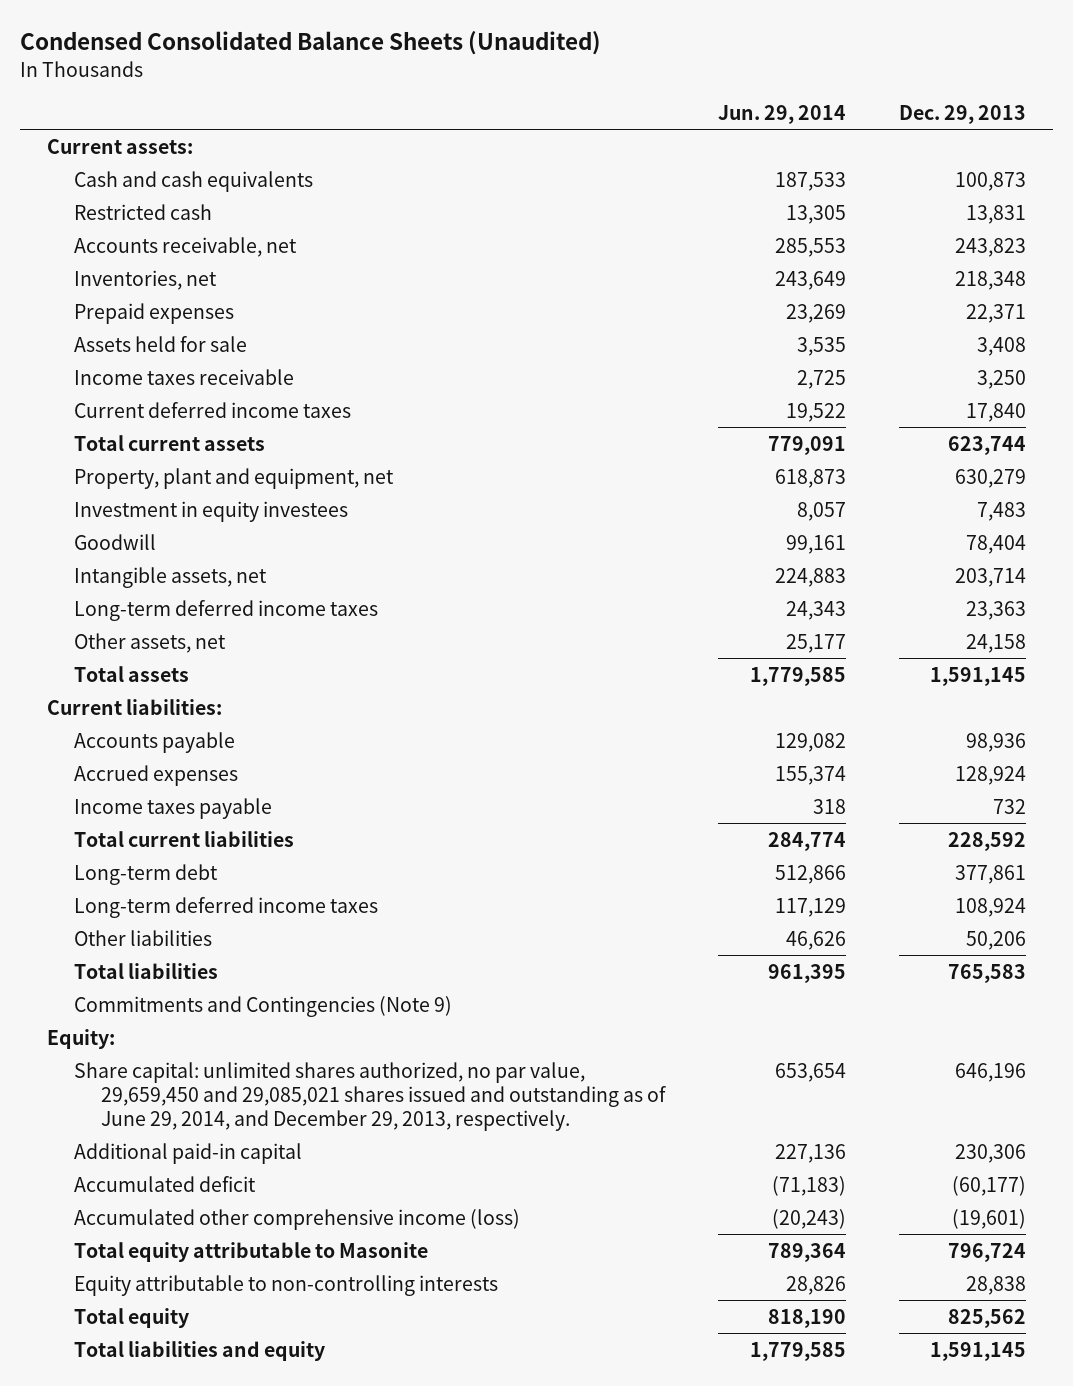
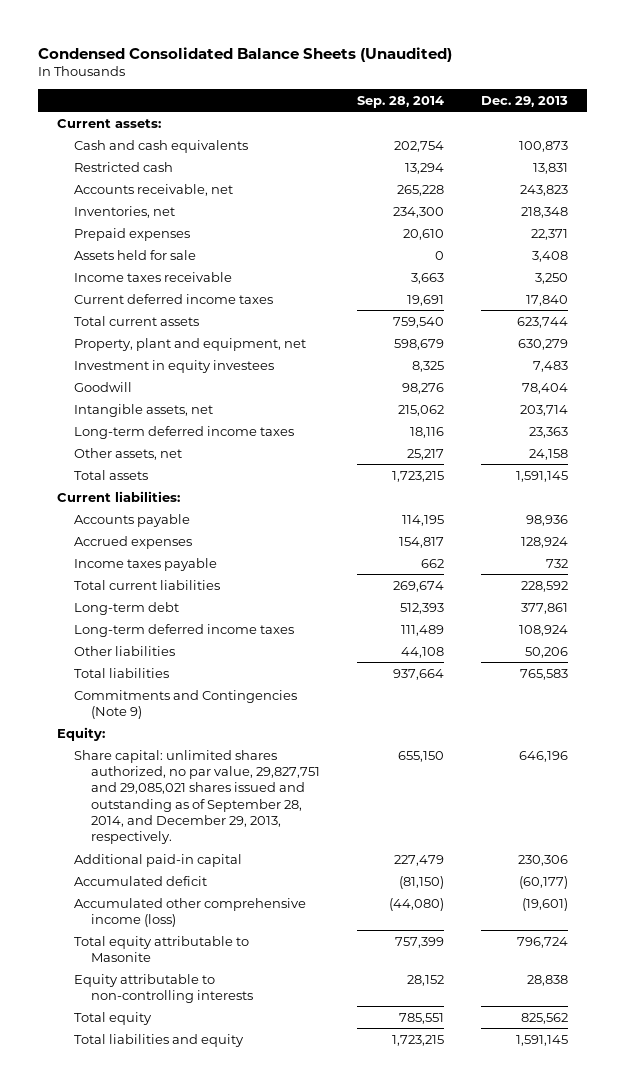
[717,104,846,124] Jun. 29, 2014 -> none
none -> [356,95,444,108] Sep. 28, 2014
[73,1061,666,1131] Share capital: unlimited shares authorized, no par value, 29,659,450 and 29,085,021 shares issued and outstanding as of June 29, 2014, and December 29, 2013, respectively. -> [73,749,320,845] Share capital: unlimited shares authorized, no par value, 29,827,751 and 29,085,021 shares issued and outstanding as of September 28, 2014, and December 29, 2013, respectively.

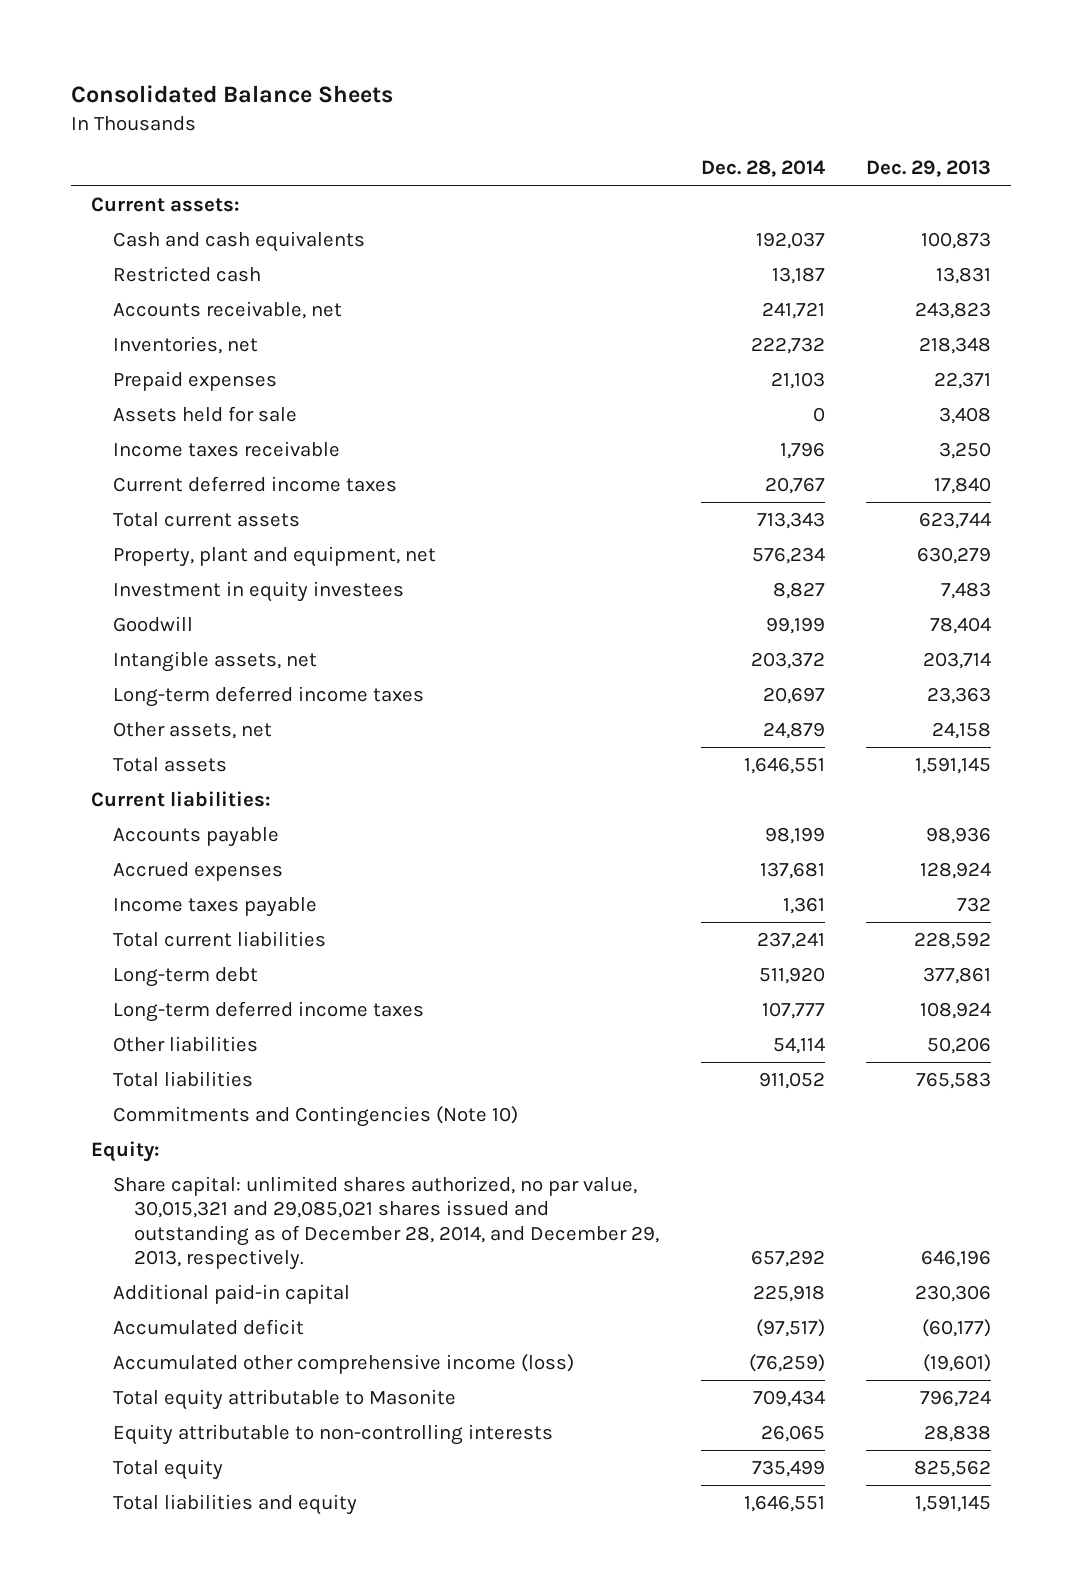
[38,46,453,62] Condensed Consolidated Balance Sheets (Unaudited) -> [70,85,393,104] Consolidated Balance Sheets
[356,95,444,108] Sep. 28, 2014 -> none
none -> [700,160,825,178] Dec. 28, 2014
[73,689,297,719] Commitments and Contingencies (Note 9) -> [112,1106,518,1128] Commitments and Contingencies (Note 10)
[73,749,320,845] Share capital: unlimited shares authorized, no par value, 29,827,751 and 29,085,021 shares issued and outstanding as of September 28, 2014, and December 29, 2013, respectively. -> [112,1176,660,1271] Share capital: unlimited shares authorized, no par value, 30,015,321 and 29,085,021 shares issued and outstanding as of December 28, 2014, and December 29, 2013, respectively.

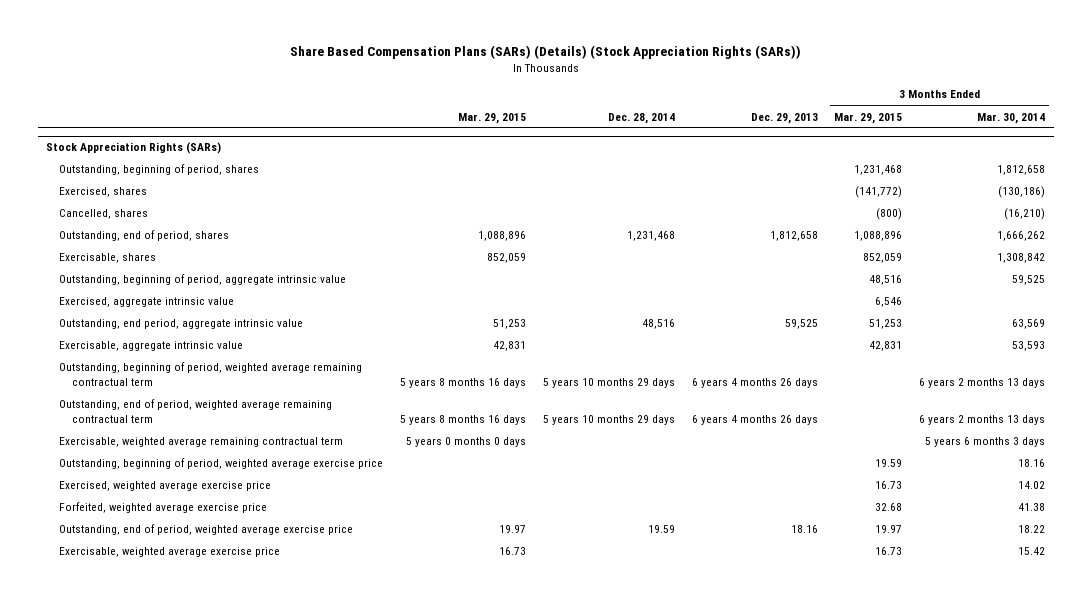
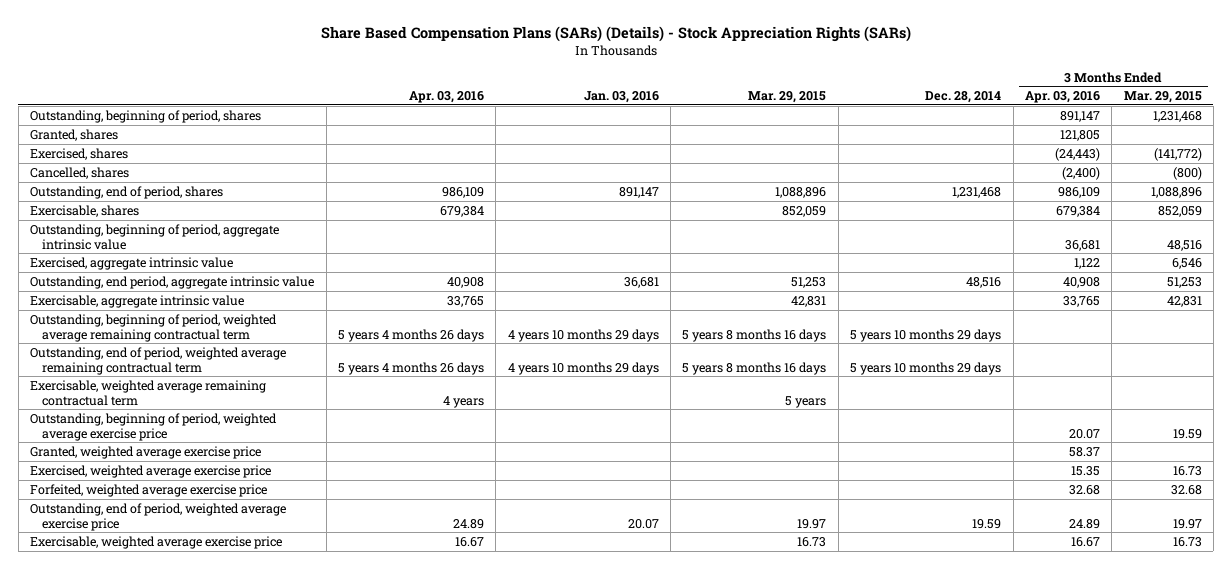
[289,44,801,59] Share Based Compensation Plans (SARs) (Details) (Stock Appreciation Rights (SARs)) -> [320,25,911,42] Share Based Compensation Plans (SARs) (Details) - Stock Appreciation Rights (SARs)
[750,112,818,124] Dec. 29, 2013 -> none
[977,112,1046,124] Mar. 30, 2014 -> none
none -> [408,91,484,104] Apr. 03, 2016
none -> [583,91,659,104] Jan. 03, 2016
none -> [1024,91,1100,104] Apr. 03, 2016
[46,142,222,155] Stock Appreciation Rights (SARs) -> none
none -> [30,128,119,141] Granted, shares
[406,437,527,448] 5 years 0 months 0 days -> [785,395,827,408] 5 years
none -> [30,445,262,459] Granted, weighted average exercise price

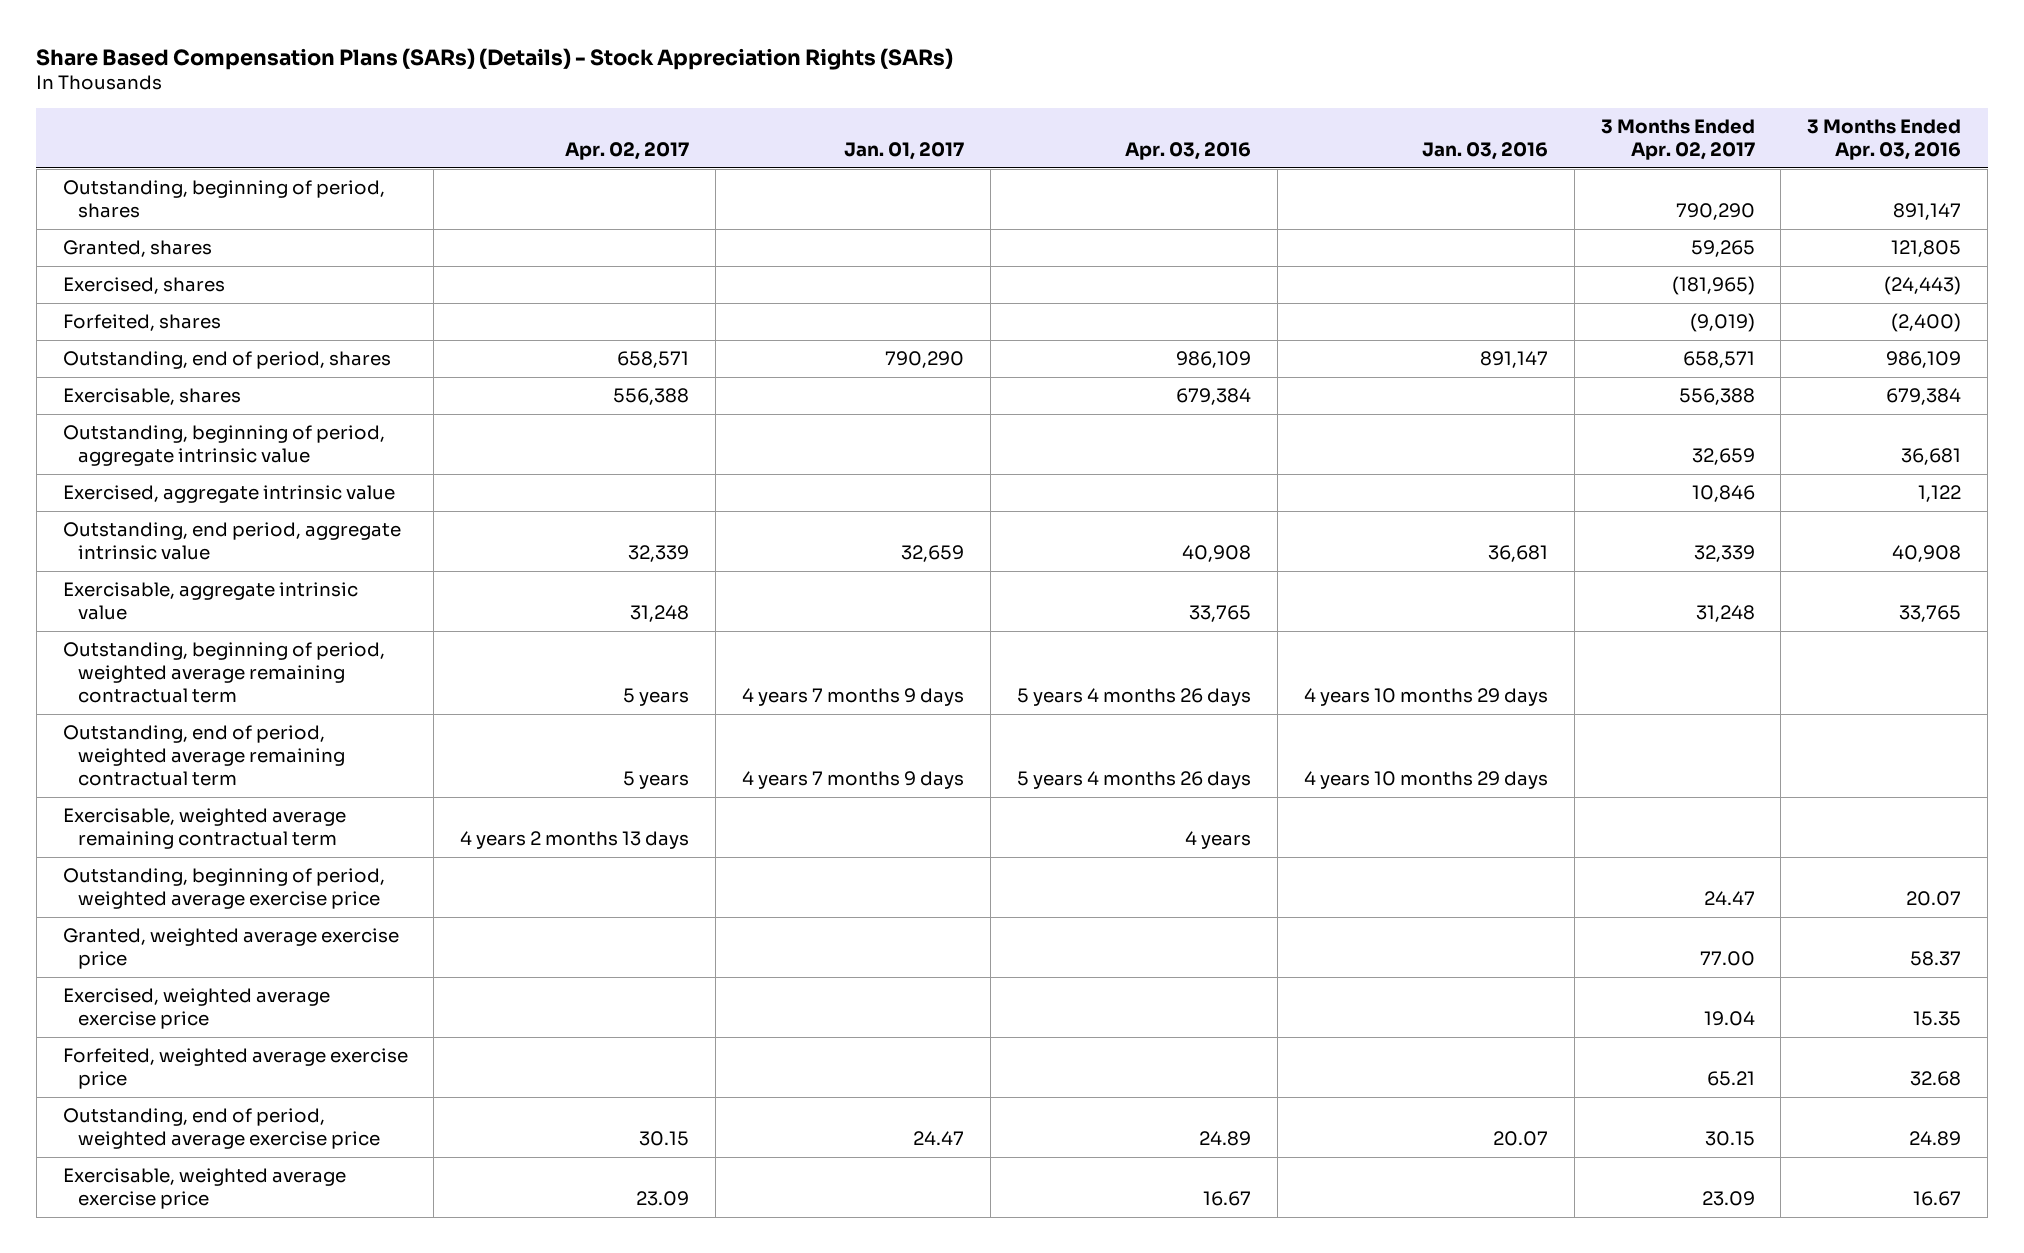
[748,91,827,104] Mar. 29, 2015 -> none
[925,91,1002,104] Dec. 28, 2014 -> none
[1123,91,1202,104] Mar. 29, 2015 -> none
none -> [565,141,690,160] Apr. 02, 2017
none -> [844,141,965,160] Jan. 01, 2017
none -> [1600,118,1755,160] 3 Months Ended Apr. 02, 2017
[30,166,130,179] Cancelled, shares -> [62,314,221,332] Forfeited, shares

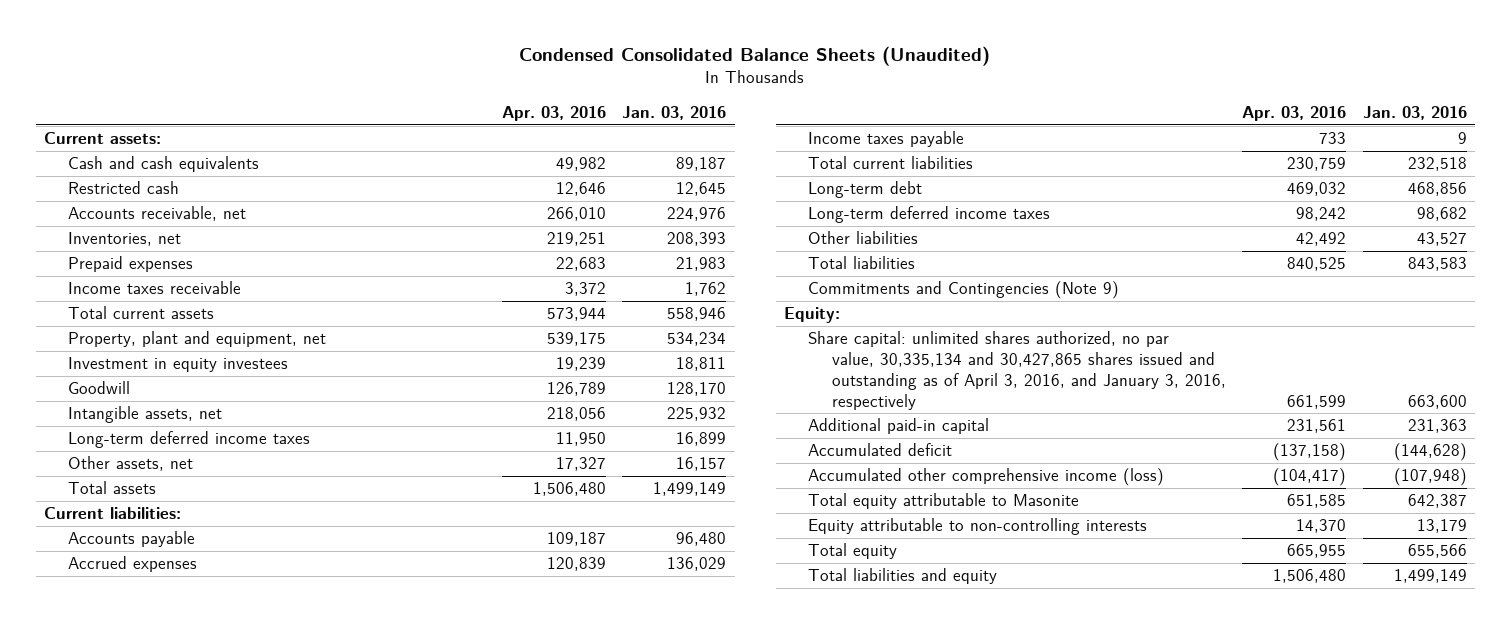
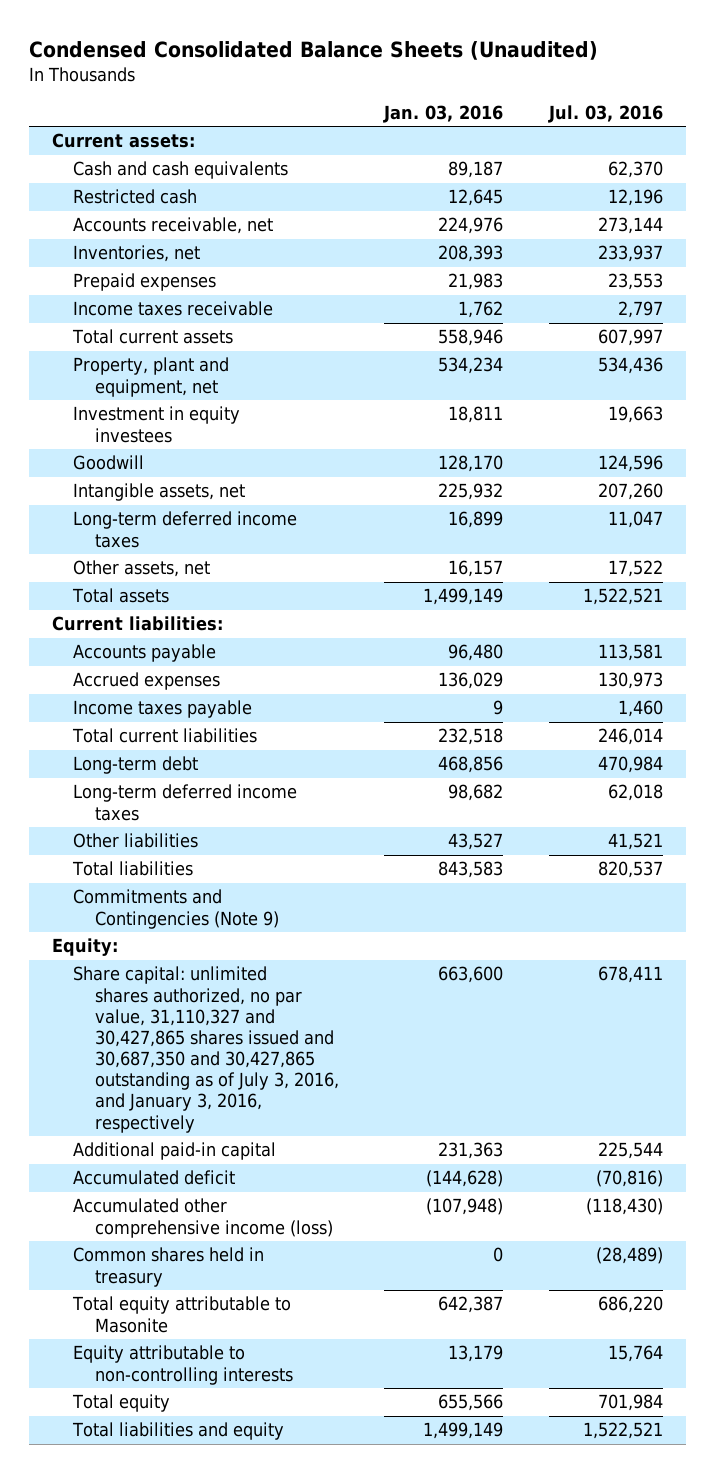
[501,106,606,122] Apr. 03, 2016 -> none
none -> [548,105,664,124] Jul. 03, 2016
[808,331,1226,410] Share capital: unlimited shares authorized, no par value, 30,335,134 and 30,427,865 shares issued and outstanding as of April 3, 2016, and January 3, 2016, respectively -> [73,966,339,1133] Share capital: unlimited shares authorized, no par value, 31,110,327 and 30,427,865 shares issued and 30,687,350 and 30,427,865 outstanding as of July 3, 2016, and January 3, 2016, respectively
none -> [73,1247,265,1287] Common shares held in treasury

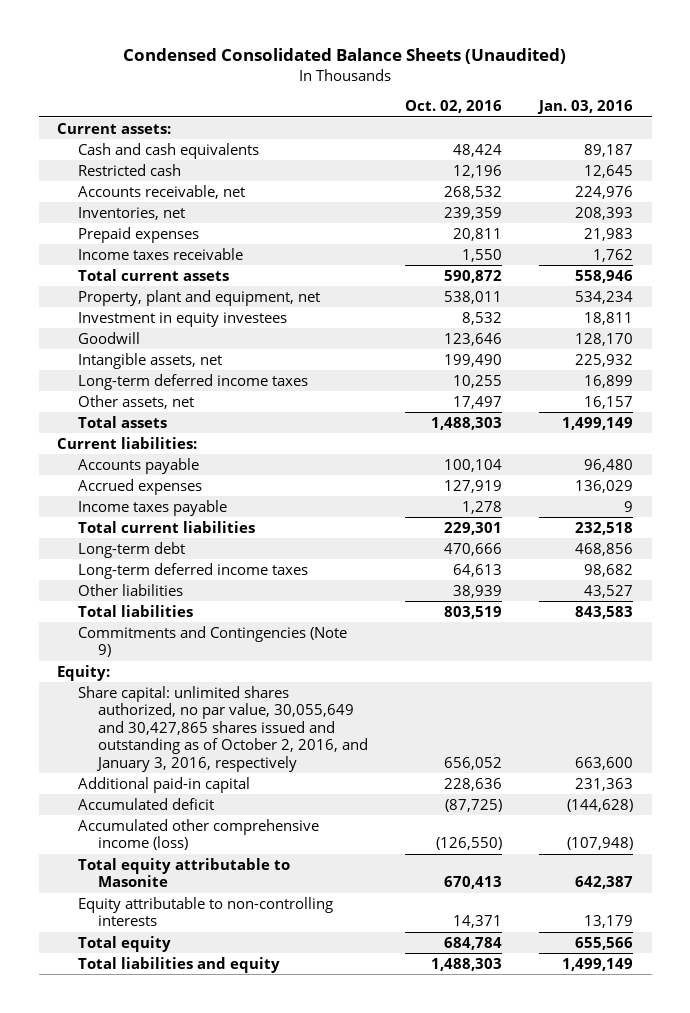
[548,105,664,124] Jul. 03, 2016 -> none
none -> [405,100,503,114] Oct. 02, 2016
[73,966,339,1133] Share capital: unlimited shares authorized, no par value, 31,110,327 and 30,427,865 shares issued and 30,687,350 and 30,427,865 outstanding as of July 3, 2016, and January 3, 2016, respectively -> [77,685,369,772] Share capital: unlimited shares authorized, no par value, 30,055,649 and 30,427,865 shares issued and outstanding as of October 2, 2016, and January 3, 2016, respectively
[73,1247,265,1287] Common shares held in treasury -> none

